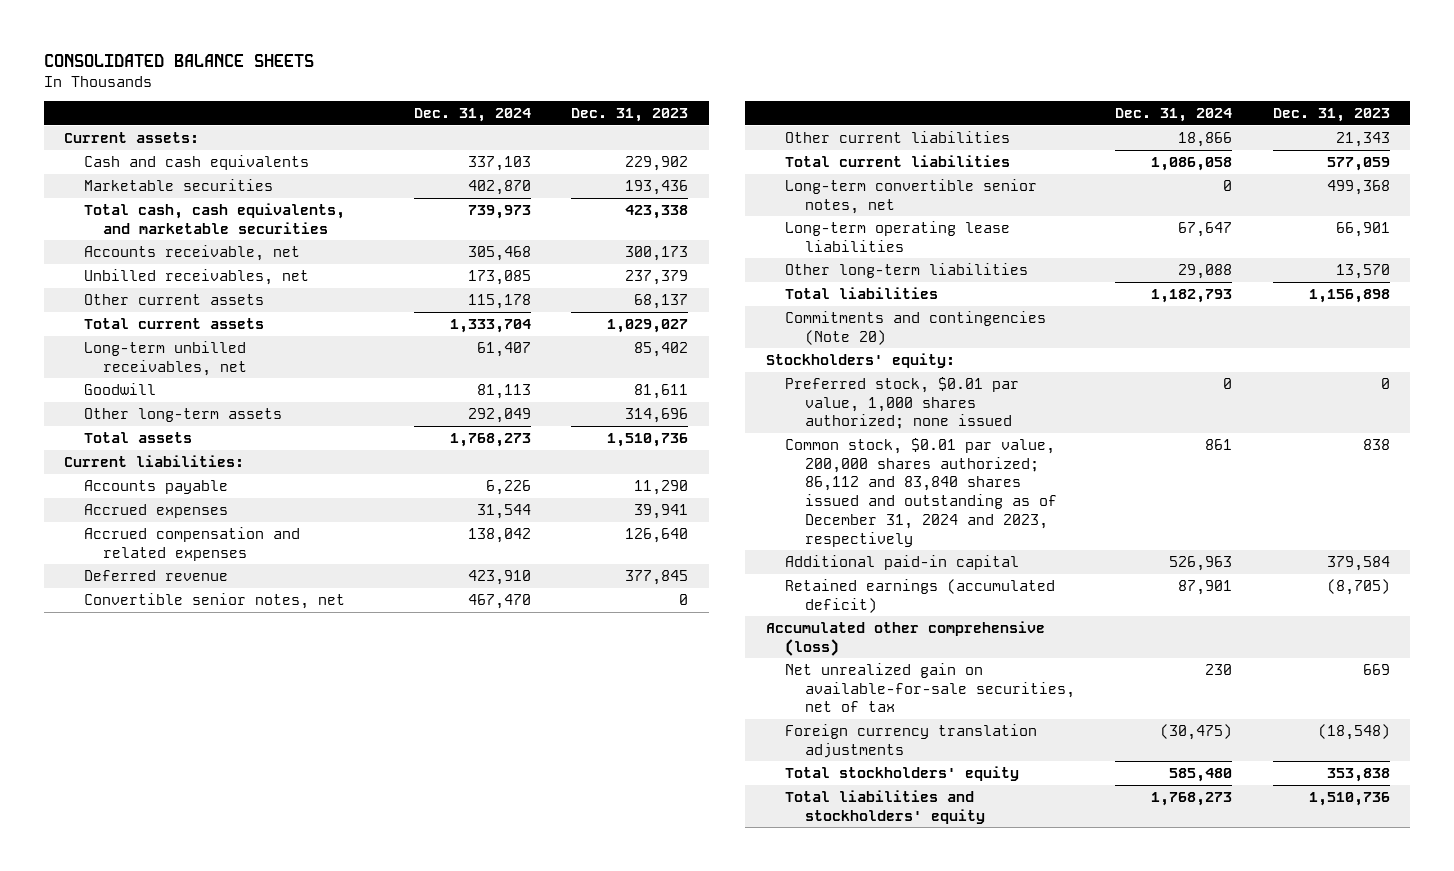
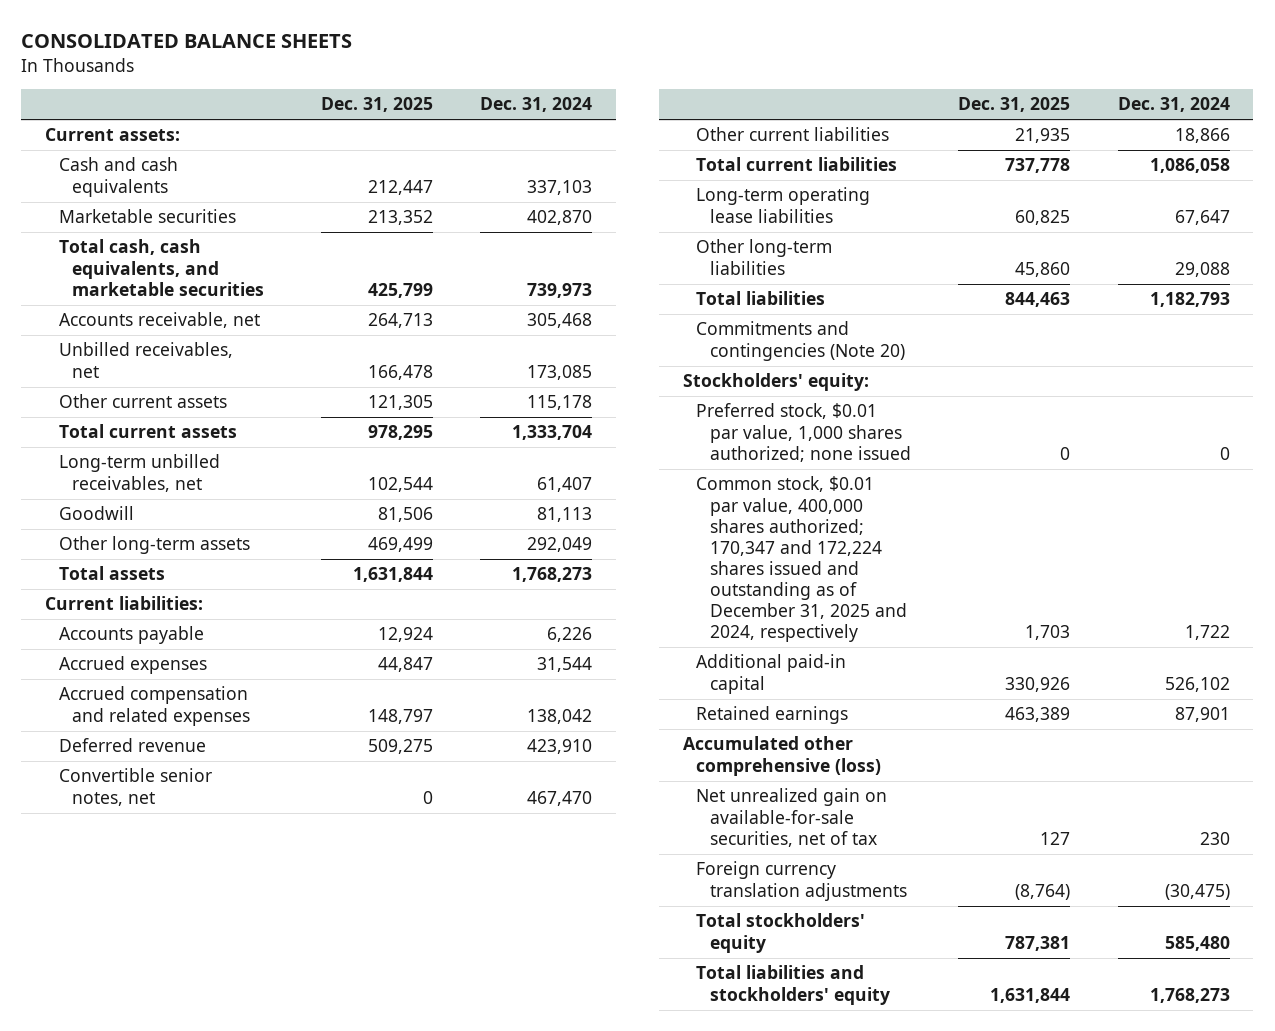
[571,108,689,123] Dec. 31, 2023 -> none
none -> [320,97,433,113] Dec. 31, 2025
[785,178,1038,214] Long-term convertible senior notes, net -> none
[785,437,1057,547] Common stock, $0.01 par value, 200,000 shares authorized; 86,112 and 83,840 shares issued and outstanding as of December 31, 2024 and 2023, respectively -> [696,476,907,643] Common stock, $0.01 par value, 400,000 shares authorized; 170,347 and 172,224 shares issued and outstanding as of December 31, 2025 and 2024, respectively
[1205,438,1233,450] 861 -> [1184,625,1230,641] 1,722
[1169,555,1233,571] 526,963 -> [1164,676,1230,692] 526,102
[785,578,1056,613] Retained earnings (accumulated deficit) -> [696,706,849,725] Retained earnings

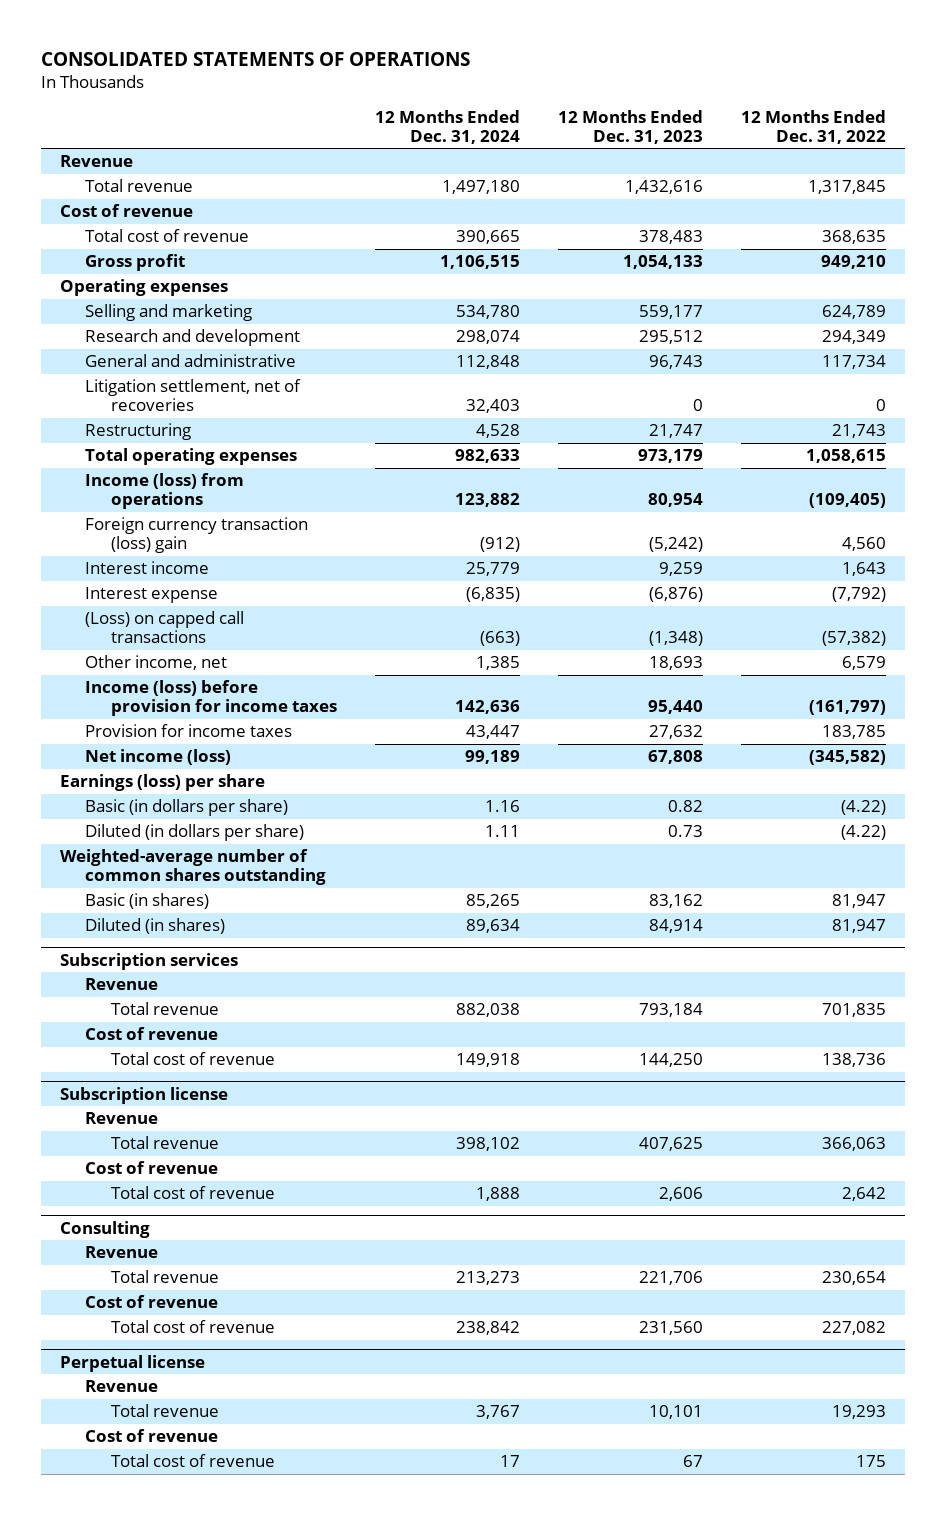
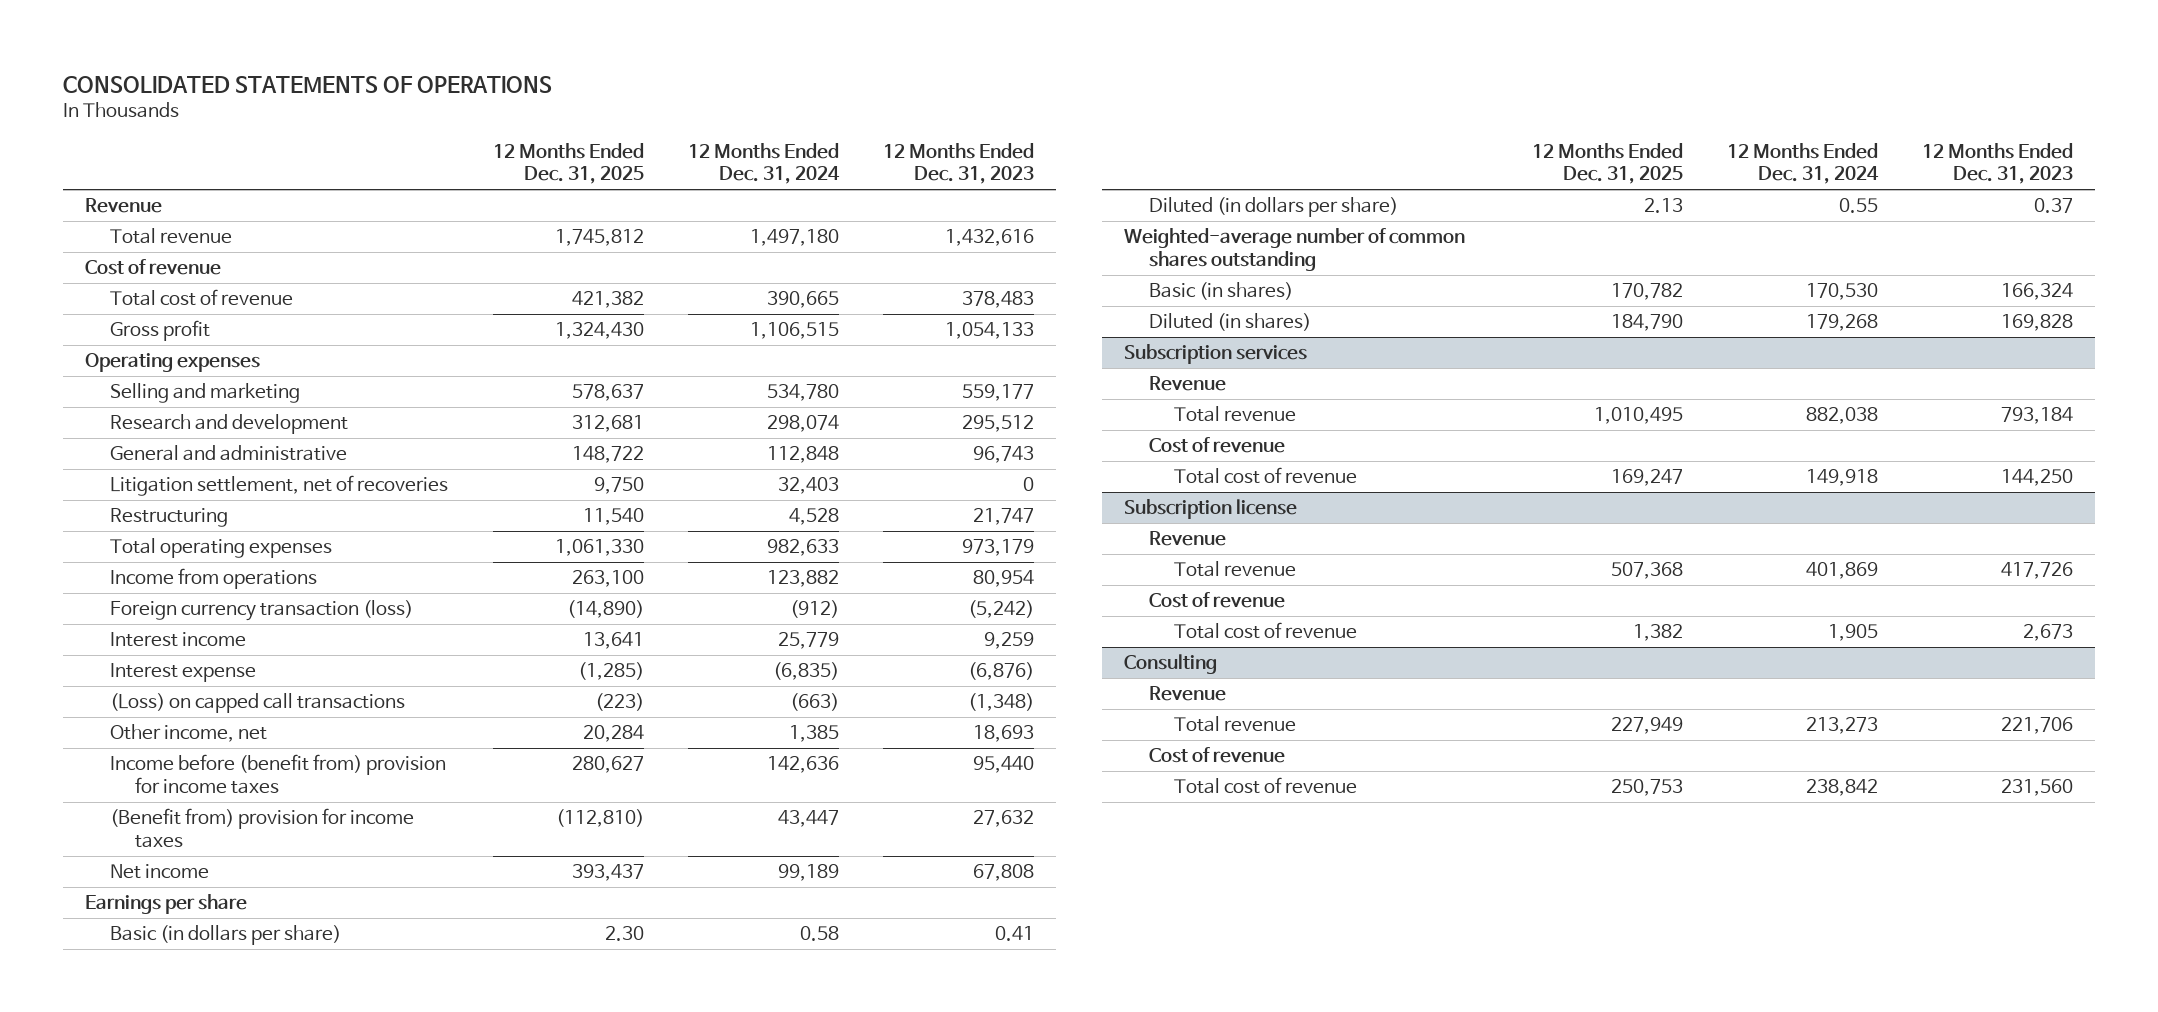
[741,109,887,144] 12 Months Ended Dec. 31, 2022 -> none
none -> [492,142,644,185] 12 Months Ended Dec. 31, 2025
[85,473,245,510] Income (loss) from operations -> [110,568,318,590] Income from operations
[85,517,309,554] Foreign currency transaction (loss) gain -> [110,600,414,622] Foreign currency transaction (loss)
[85,680,337,717] Income (loss) before provision for income taxes -> [110,754,447,795] Income before (benefit from) provision for income taxes
[85,724,293,738] Provision for income taxes -> [110,808,415,849] (Benefit from) provision for income taxes
[85,749,232,766] Net income (loss) -> [110,864,210,880] Net income
[60,774,266,792] Earnings (loss) per share -> [85,894,248,915] Earnings per share
[485,800,521,813] 1.16 -> [799,926,839,942] 0.58
[668,800,704,813] 0.82 -> [994,926,1034,942] 0.41
[485,825,521,838] 1.11 -> [1838,198,1878,214] 0.55
[668,825,704,838] 0.73 -> [2033,198,2073,214] 0.37
[466,894,521,909] 85,265 -> [1805,283,1878,301] 170,530
[649,894,704,909] 83,162 -> [2000,283,2073,301] 166,324
[466,919,521,934] 89,634 -> [1805,314,1878,332] 179,268
[649,919,704,934] 84,914 -> [2000,314,2073,332] 169,828
[456,1137,521,1152] 398,102 -> [1805,562,1878,580] 401,869
[639,1137,704,1152] 407,625 -> [2000,562,2073,580] 417,726
[476,1187,521,1202] 1,888 -> [1827,624,1878,642] 1,905
[659,1187,704,1202] 2,606 -> [2022,624,2073,642] 2,673
[60,1354,206,1372] Perpetual license -> none
[85,1380,159,1393] Revenue -> none
[110,1404,219,1418] Total revenue -> none
[85,1429,219,1443] Cost of revenue -> none
[110,1454,275,1468] Total cost of revenue -> none

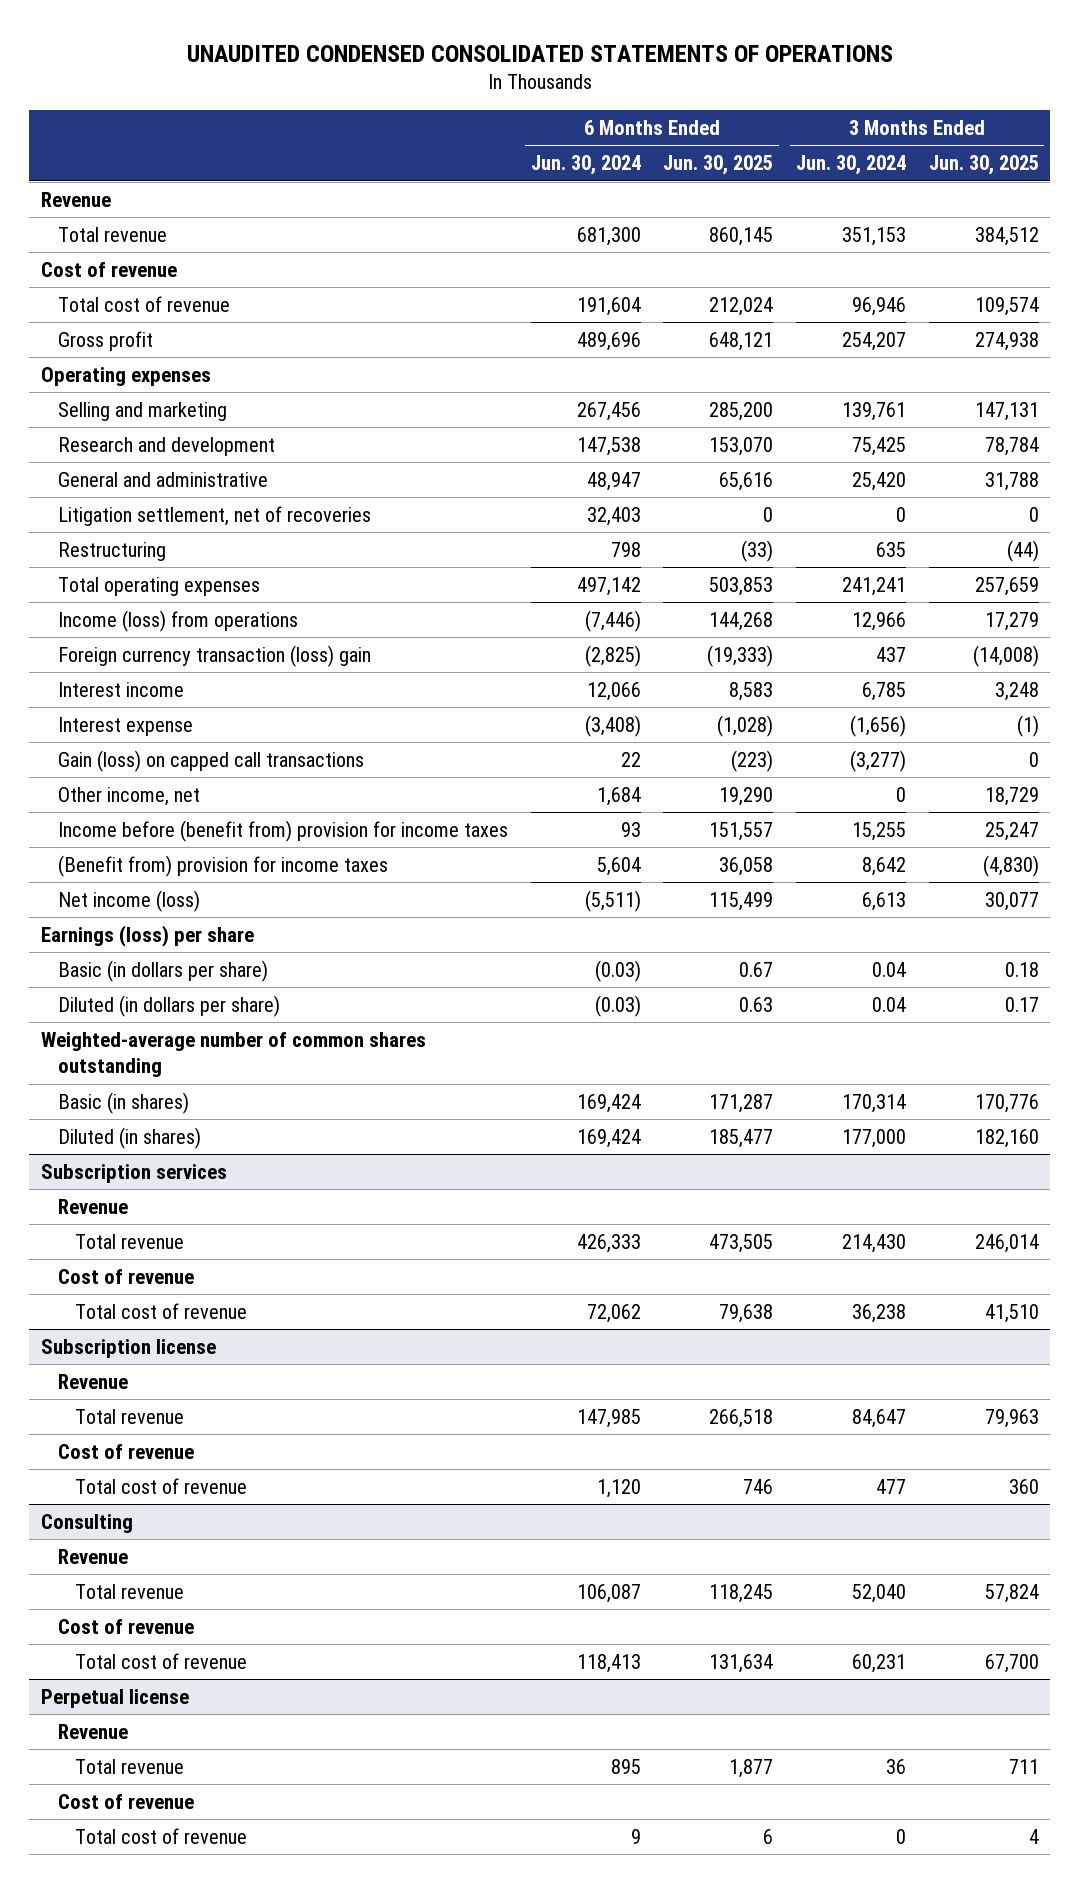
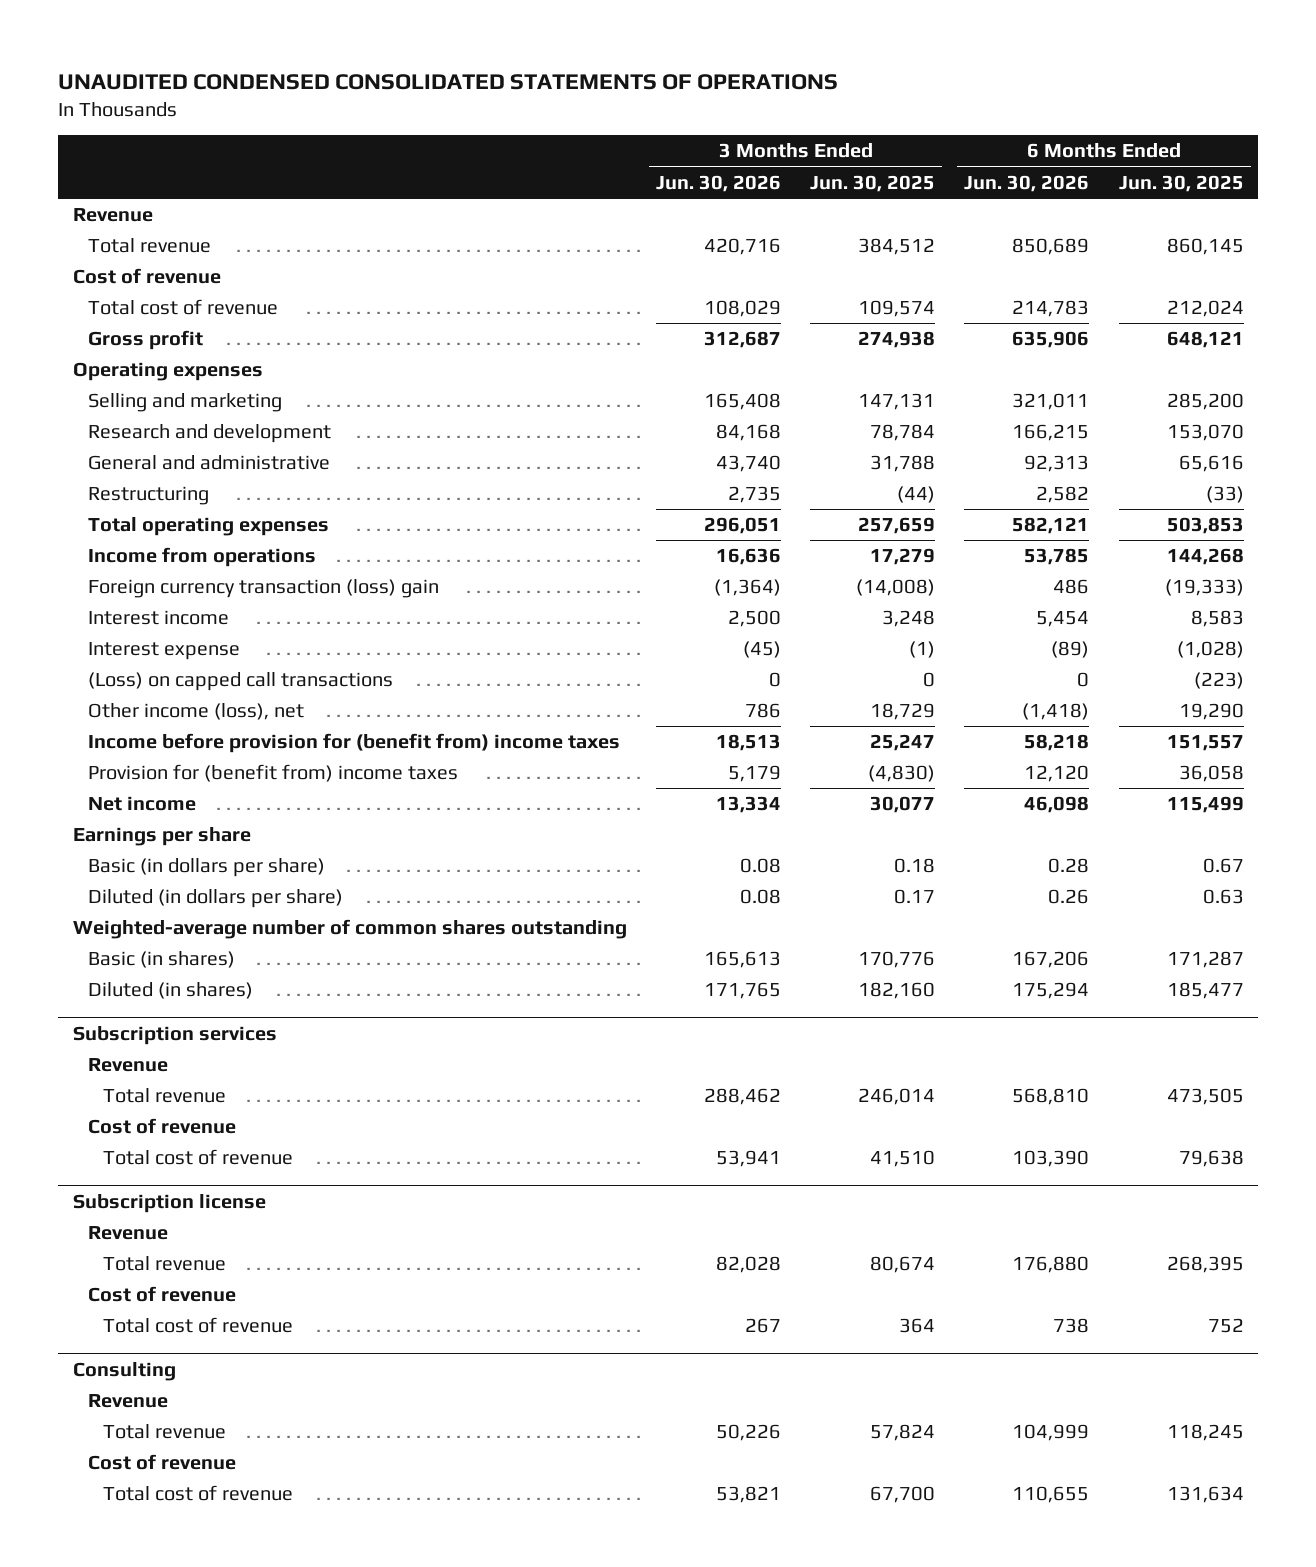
[530,155,641,176] Jun. 30, 2024 -> none
[796,155,907,176] Jun. 30, 2024 -> none
none -> [655,174,781,192] Jun. 30, 2026
none -> [964,174,1090,192] Jun. 30, 2026
[58,505,372,526] Litigation settlement, net of recoveries -> none
[58,609,299,632] Income (loss) from operations -> [88,547,317,568] Income from operations
[58,749,365,772] Gain (loss) on capped call transactions -> [88,672,394,692] (Loss) on capped call transactions
[58,786,201,806] Other income, net -> [88,703,305,721] Other income (loss), net
[58,819,509,842] Income before (benefit from) provision for income taxes -> [88,733,621,754] Income before provision for (benefit from) income taxes
[58,854,389,877] (Benefit from) provision for income taxes -> [88,764,459,783] Provision for (benefit from) income taxes
[58,889,201,912] Net income (loss) -> [88,796,197,812] Net income
[40,924,254,947] Earnings (loss) per share -> [72,827,251,847] Earnings per share
[709,1408,774,1428] 266,518 -> [1166,1256,1244,1274] 268,395
[984,1408,1039,1428] 79,963 -> [870,1256,936,1274] 80,674
[743,1478,774,1494] 746 -> [1207,1318,1244,1334] 752
[1008,1478,1039,1494] 360 -> [899,1318,936,1334] 364
[40,1688,189,1708] Perpetual license -> none
[58,1723,129,1739] Revenue -> none
[75,1758,185,1774] Total revenue -> none
[58,1793,195,1809] Cost of revenue -> none
[75,1827,248,1844] Total cost of revenue -> none

